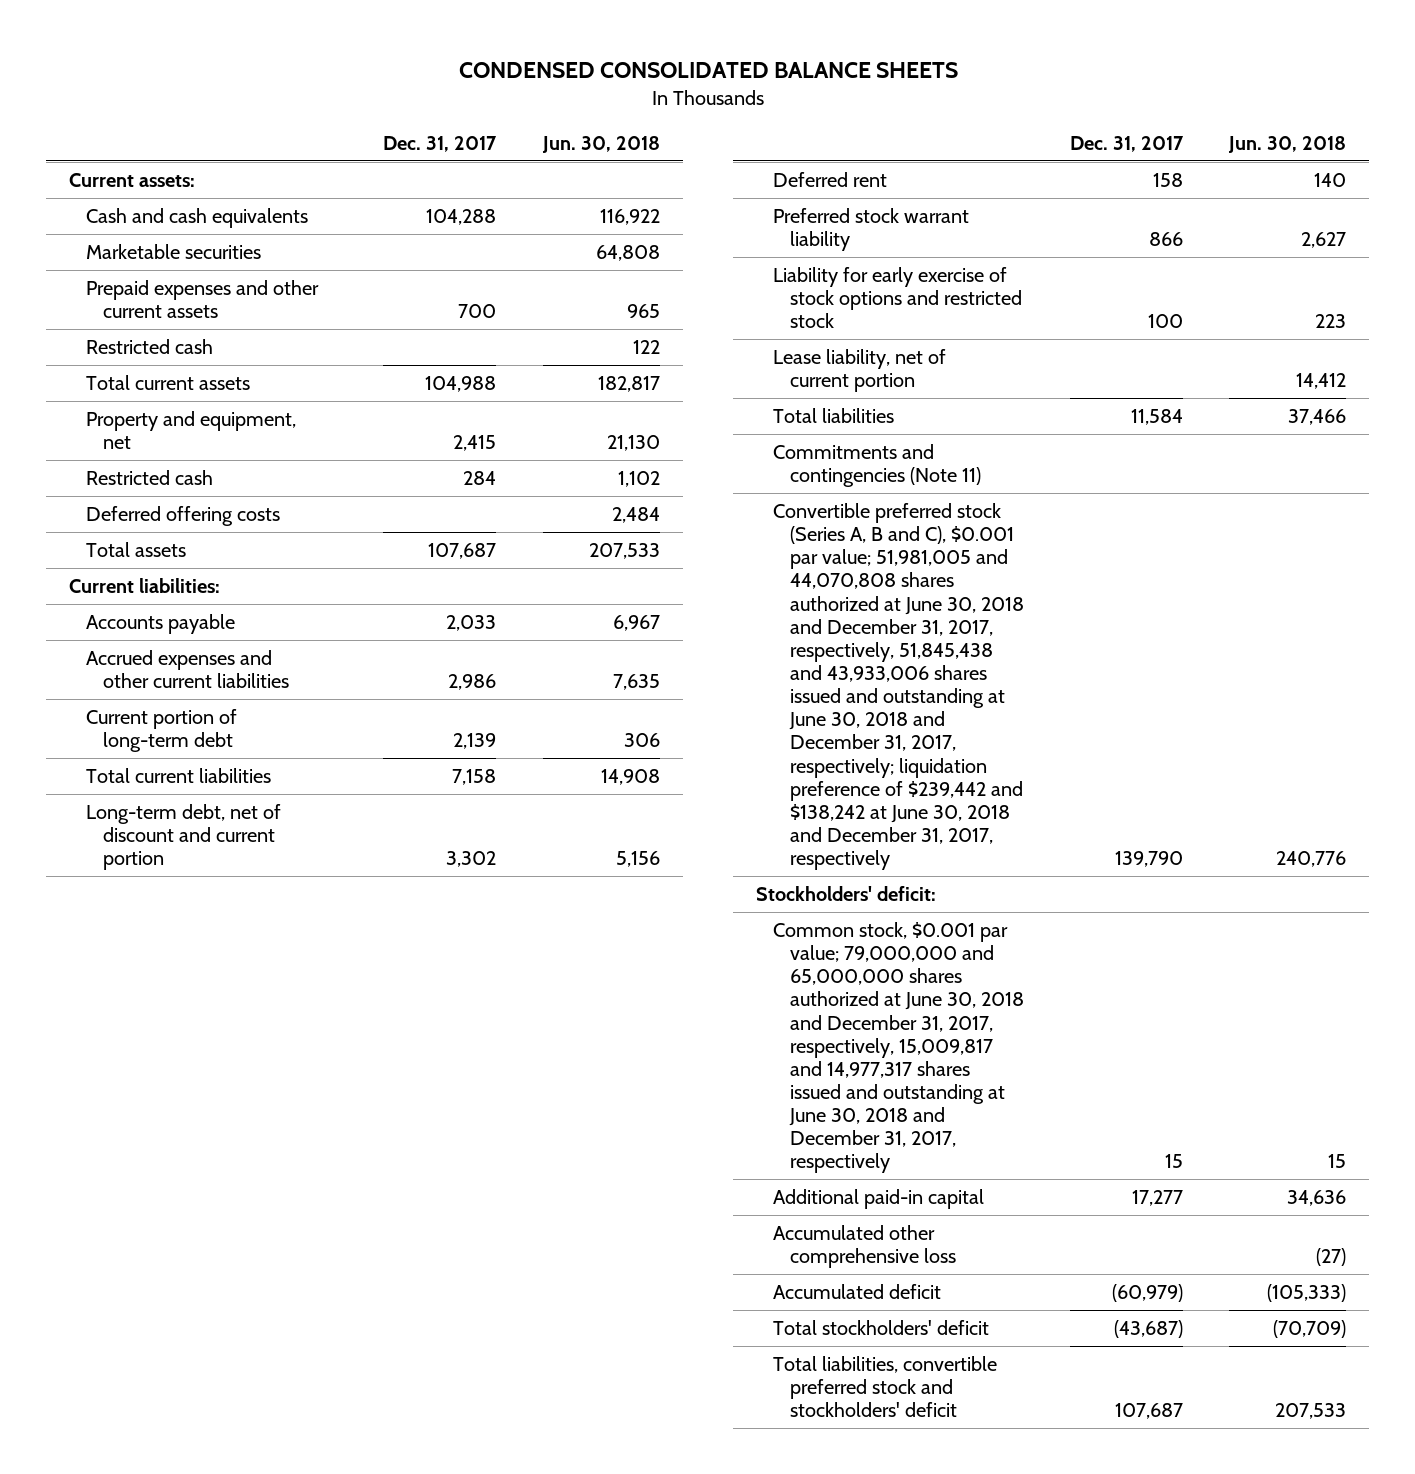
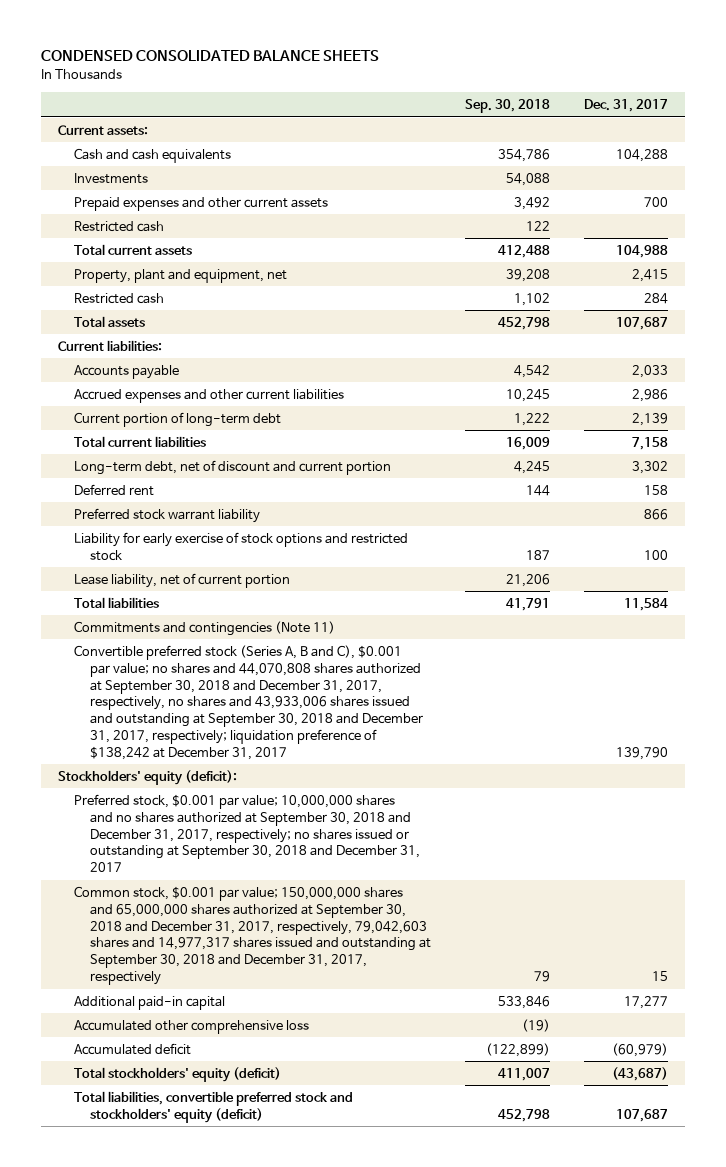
[541,135,660,153] Jun. 30, 2018 -> none
none -> [464,99,550,114] Sep. 30, 2018
[86,244,262,260] Marketable securities -> none
none -> [73,172,148,184] Investments
[86,411,297,450] Property and equipment, net -> [73,268,287,283] Property, plant and equipment, net
[86,506,281,527] Deferred offering costs -> none
[772,503,1024,871] Convertible preferred stock (Series A, B and C), $0.001 par value; 51,981,005 and 44,070,808 shares authorized at June 30, 2018 and December 31, 2017, respectively, 51,845,438 and 43,933,006 shares issued and outstanding at June 30, 2018 and December 31, 2017, respectively; liquidation preference of $239,442 and $138,242 at June 30, 2018 and December 31, 2017, respectively -> [73,644,423,760] Convertible preferred stock (Series A, B and C), $0.001 par value; no shares and 44,070,808 shares authorized at September 30, 2018 and December 31, 2017, respectively, no shares and 43,933,006 shares issued and outstanding at September 30, 2018 and December 31, 2017, respectively; liquidation preference of $138,242 at December 31, 2017
[755,886,936,902] Stockholders' deficit: -> [58,769,238,785] Stockholders' equity (deficit):
none -> [73,793,420,873] Preferred stock, $0.001 par value; 10,000,000 shares and no shares authorized at September 30, 2018 and December 31, 2017, respectively; no shares issued or outstanding at September 30, 2018 and December 31, 2017
[772,922,1024,1174] Common stock, $0.001 par value; 79,000,000 and 65,000,000 shares authorized at June 30, 2018 and December 31, 2017, respectively, 15,009,817 and 14,977,317 shares issued and outstanding at June 30, 2018 and December 31, 2017, respectively -> [73,885,431,986] Common stock, $0.001 par value; 150,000,000 shares and 65,000,000 shares authorized at September 30, 2018 and December 31, 2017, respectively, 79,042,603 shares and 14,977,317 shares issued and outstanding at September 30, 2018 and December 31, 2017, respectively
[772,1320,989,1336] Total stockholders' deficit -> [73,1066,281,1082] Total stockholders' equity (deficit)
[772,1356,997,1418] Total liabilities, convertible preferred stock and stockholders' deficit -> [73,1090,353,1123] Total liabilities, convertible preferred stock and stockholders' equity (deficit)

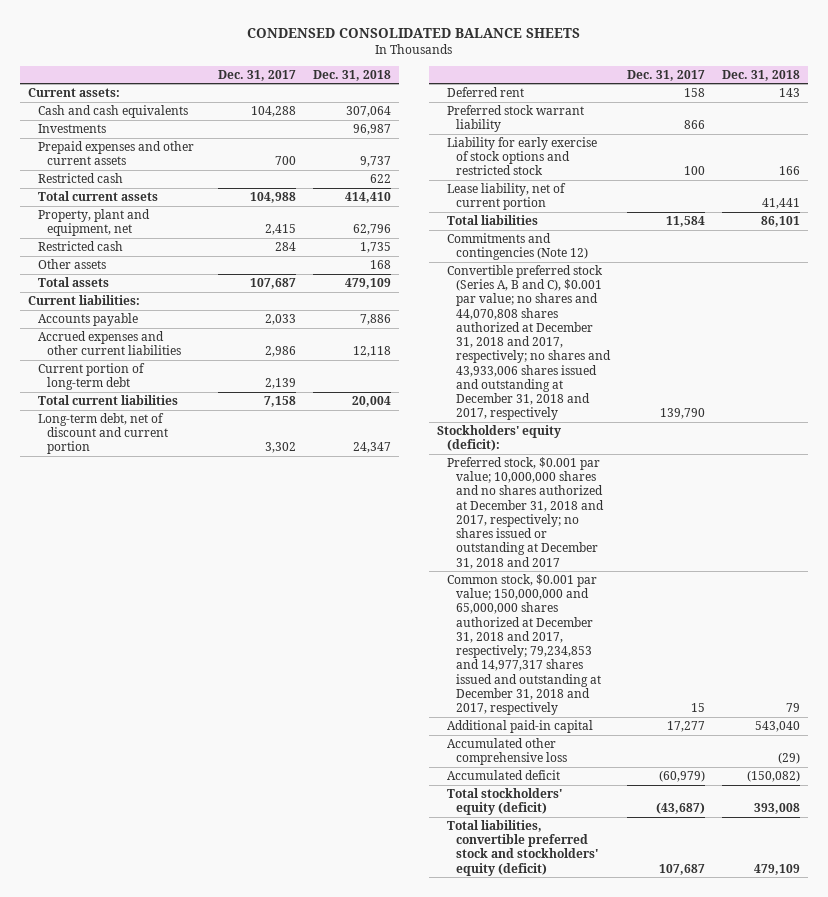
[464,99,550,114] Sep. 30, 2018 -> none
none -> [312,69,391,81] Dec. 31, 2018
none -> [37,259,106,270] Other assets
[73,620,335,636] Commitments and contingencies (Note 11) -> [446,233,588,261] Commitments and contingencies (Note 12)
[73,644,423,760] Convertible preferred stock (Series A, B and C), $0.001 par value; no shares and 44,070,808 shares authorized at September 30, 2018 and December 31, 2017, respectively, no shares and 43,933,006 shares issued and outstanding at September 30, 2018 and December 31, 2017, respectively; liquidation preference of $138,242 at December 31, 2017 -> [446,265,611,421] Convertible preferred stock (Series A, B and C), $0.001 par value; no shares and 44,070,808 shares authorized at December 31, 2018 and 2017, respectively; no shares and 43,933,006 shares issued and outstanding at December 31, 2018 and 2017, respectively
[73,793,420,873] Preferred stock, $0.001 par value; 10,000,000 shares and no shares authorized at September 30, 2018 and December 31, 2017, respectively; no shares issued or outstanding at September 30, 2018 and December 31, 2017 -> [446,457,604,569] Preferred stock, $0.001 par value; 10,000,000 shares and no shares authorized at December 31, 2018 and 2017, respectively; no shares issued or outstanding at December 31, 2018 and 2017
[73,885,431,986] Common stock, $0.001 par value; 150,000,000 shares and 65,000,000 shares authorized at September 30, 2018 and December 31, 2017, respectively, 79,042,603 shares and 14,977,317 shares issued and outstanding at September 30, 2018 and December 31, 2017, respectively -> [446,574,601,716] Common stock, $0.001 par value; 150,000,000 and 65,000,000 shares authorized at December 31, 2018 and 2017, respectively; 79,234,853 and 14,977,317 shares issued and outstanding at December 31, 2018 and 2017, respectively

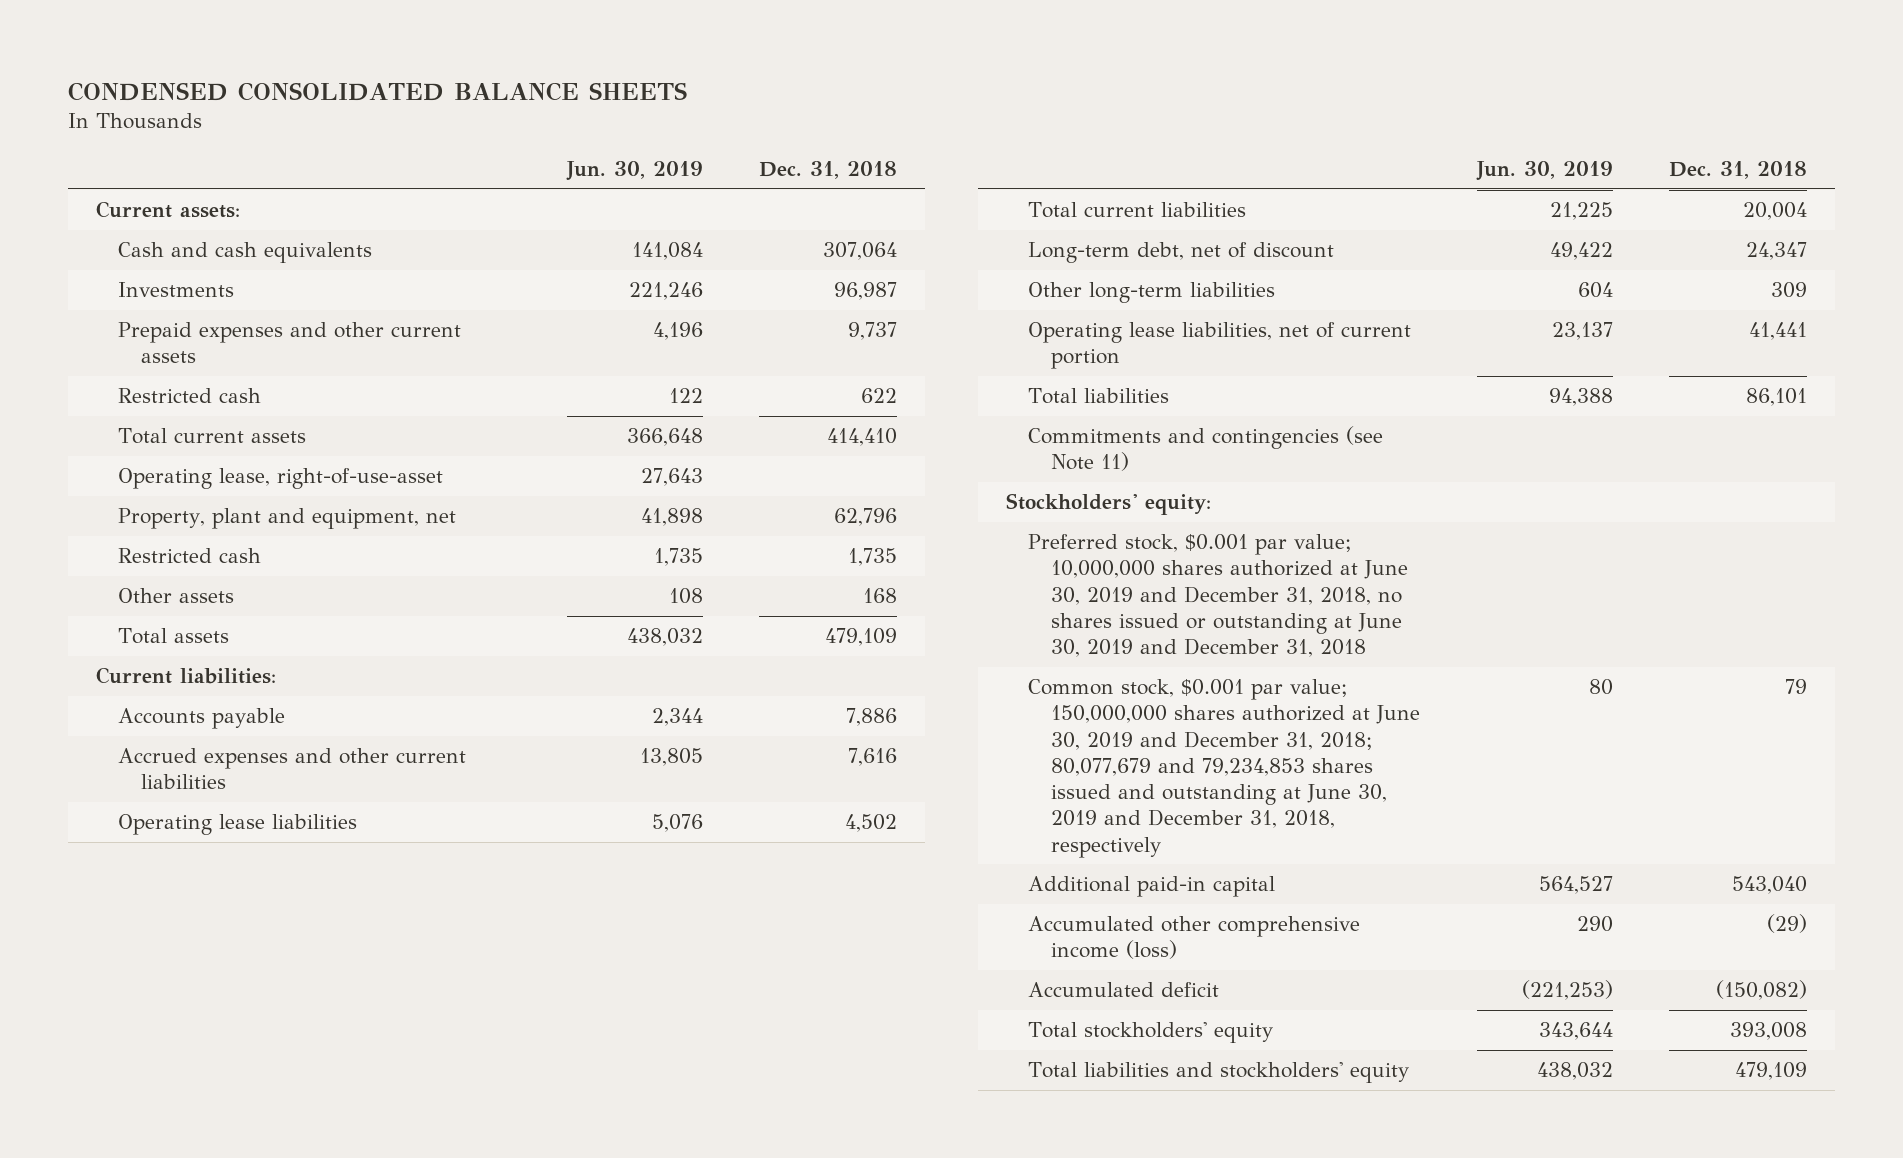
[217,69,296,81] Dec. 31, 2017 -> none
none -> [565,161,703,182] Jun. 30, 2019
none -> [118,467,444,489] Operating lease, right-of-use-asset
[37,363,145,391] Current portion of long-term debt -> none
[352,346,391,358] 12,118 -> [848,747,898,766] 7,616
none -> [118,813,358,835] Operating lease liabilities
[446,87,524,98] Deferred rent -> none
[446,105,584,133] Preferred stock warrant liability -> none
[446,137,597,176] Liability for early exercise of stock options and restricted stock -> none
[37,413,168,455] Long-term debt, net of discount and current portion -> [1028,241,1335,263] Long-term debt, net of discount
none -> [1028,281,1276,303] Other long-term liabilities
[446,183,566,211] Lease liability, net of current portion -> [1028,321,1412,370] Operating lease liabilities, net of current portion
[446,265,611,421] Convertible preferred stock (Series A, B and C), $0.001 par value; no shares and 44,070,808 shares authorized at December 31, 2018 and 2017, respectively; no shares and 43,933,006 shares issued and outstanding at December 31, 2018 and 2017, respectively -> none
[446,233,588,261] Commitments and contingencies (Note 12) -> [1028,425,1384,472] Commitments and contingencies (see Note 11)
[437,425,562,452] Stockholders' equity (deficit): -> [1005,492,1211,515] Stockholders' equity:
[446,457,604,569] Preferred stock, $0.001 par value; 10,000,000 shares and no shares authorized at December 31, 2018 and 2017, respectively; no shares issued or outstanding at December 31, 2018 and 2017 -> [1028,533,1409,658] Preferred stock, $0.001 par value; 10,000,000 shares authorized at June 30, 2019 and December 31, 2018, no shares issued or outstanding at June 30, 2019 and December 31, 2018
[446,574,601,716] Common stock, $0.001 par value; 150,000,000 and 65,000,000 shares authorized at December 31, 2018 and 2017, respectively; 79,234,853 and 14,977,317 shares issued and outstanding at December 31, 2018 and 2017, respectively -> [1028,678,1421,858] Common stock, $0.001 par value; 150,000,000 shares authorized at June 30, 2019 and December 31, 2018; 80,077,679 and 79,234,853 shares issued and outstanding at June 30, 2019 and December 31, 2018, respectively
[446,738,567,766] Accumulated other comprehensive loss -> [1028,915,1361,960] Accumulated other comprehensive income (loss)
[446,788,562,816] Total stockholders' equity (deficit) -> [1028,1021,1274,1043] Total stockholders' equity
[446,820,598,876] Total liabilities, convertible preferred stock and stockholders' equity (deficit) -> [1028,1061,1410,1083] Total liabilities and stockholders' equity

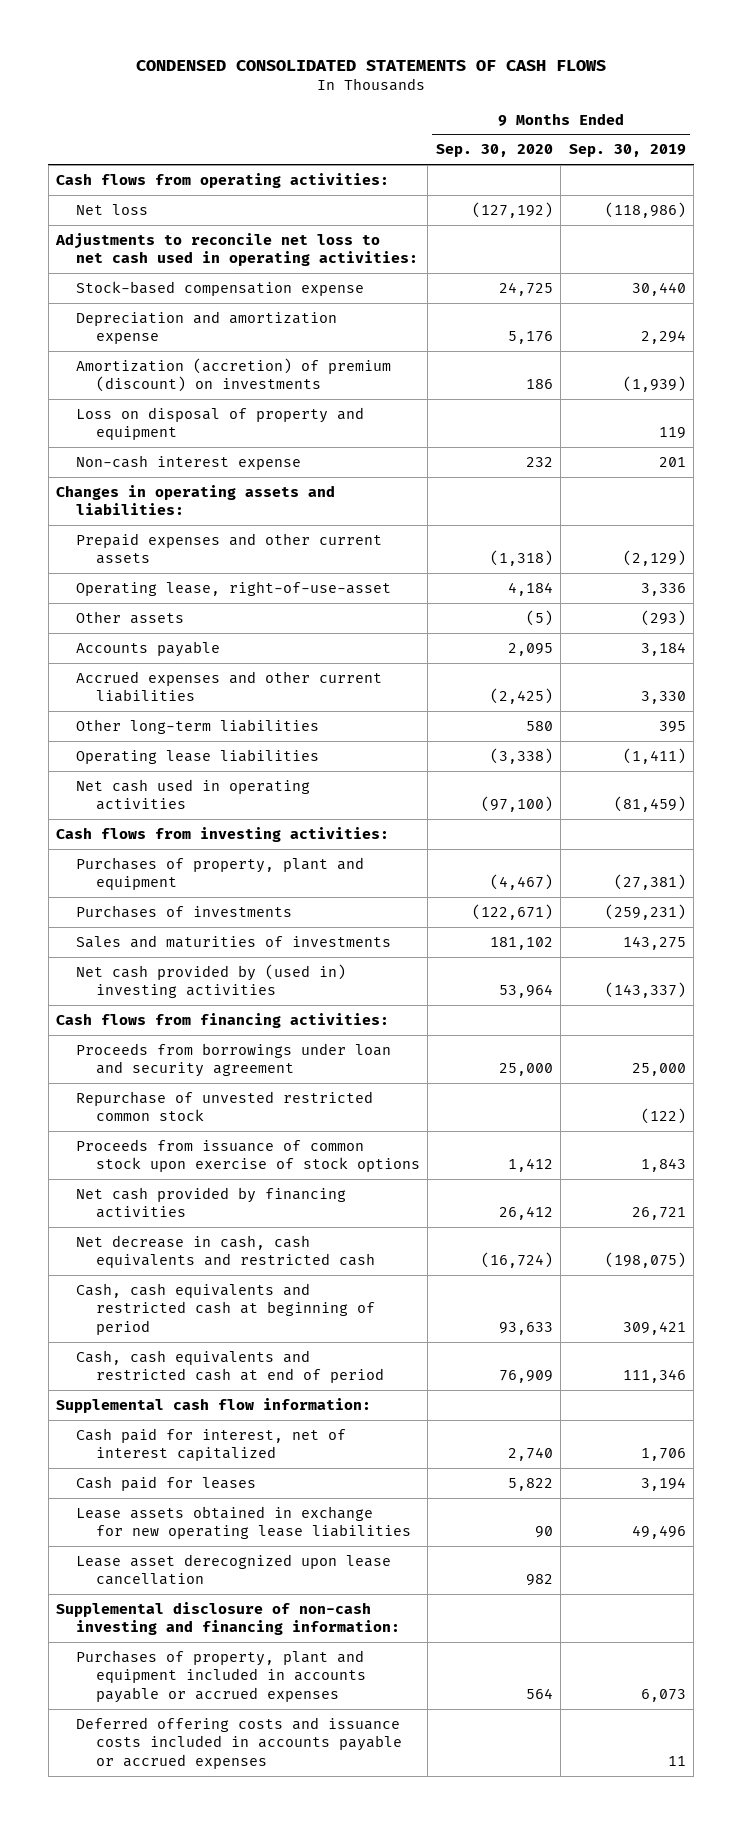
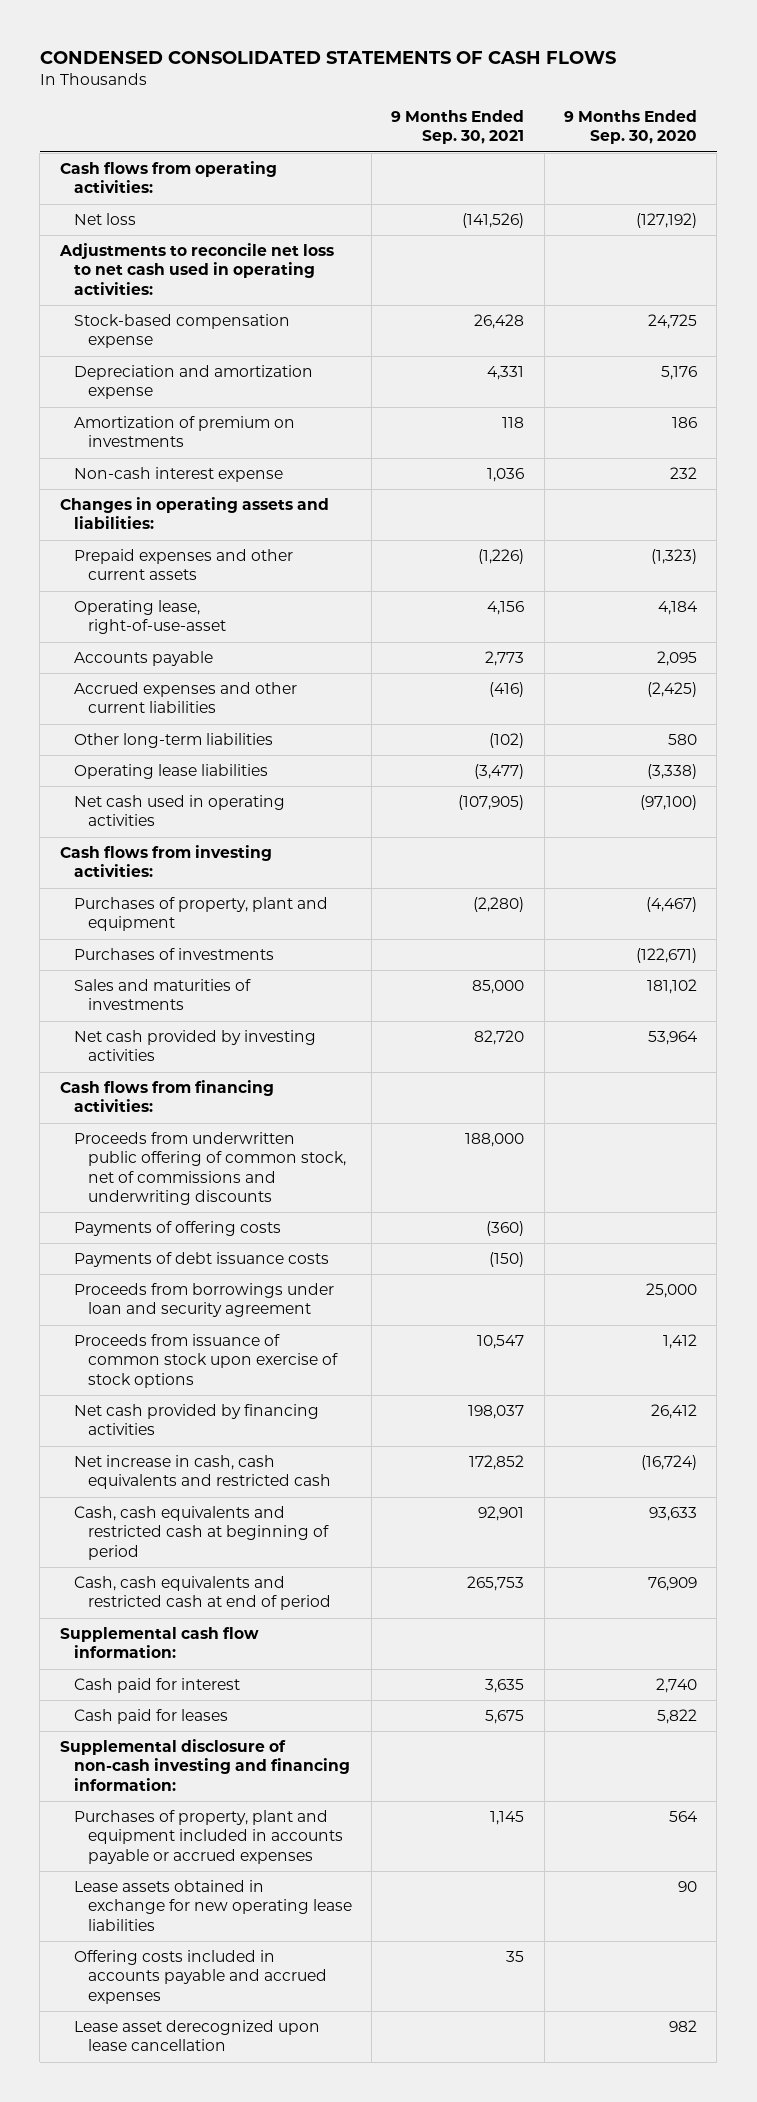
[568,144,686,158] Sep. 30, 2019 -> none
none -> [391,110,525,145] 9 Months Ended Sep. 30, 2021
[76,406,365,441] Loss on disposal of property and equipment -> none
[76,357,392,393] Amortization (accretion) of premium (discount) on investments -> [73,416,295,448] Amortization of premium on investments
[489,550,553,567] (1,318) -> [650,549,697,565] (1,323)
[76,610,185,624] Other assets -> none
[76,963,347,999] Net cash provided by (used in) investing activities -> [73,1030,316,1062] Net cash provided by investing activities
none -> [73,1132,346,1205] Proceeds from underwritten public offering of common stock, net of commissions and underwriting discounts
none -> [73,1221,281,1237] Payments of offering costs
none -> [73,1252,329,1268] Payments of debt issuance costs
[76,1090,374,1122] Repurchase of unvested restricted common stock -> none
[76,1234,376,1269] Net decrease in cash, cash equivalents and restricted cash -> [73,1455,331,1490] Net increase in cash, cash equivalents and restricted cash
[76,1427,347,1462] Cash paid for interest, net of interest capitalized -> [73,1678,240,1694] Cash paid for interest
[76,1505,412,1540] Lease assets obtained in exchange for new operating lease liabilities -> [73,1880,352,1931] Lease assets obtained in exchange for new operating lease liabilities
[76,1716,403,1770] Deferred offering costs and issuance costs included in accounts payable or accrued expenses -> [73,1950,327,2004] Offering costs included in accounts payable and accrued expenses
[76,1553,392,1586] Lease asset derecognized upon lease cancellation -> [73,2020,320,2052] Lease asset derecognized upon lease cancellation

